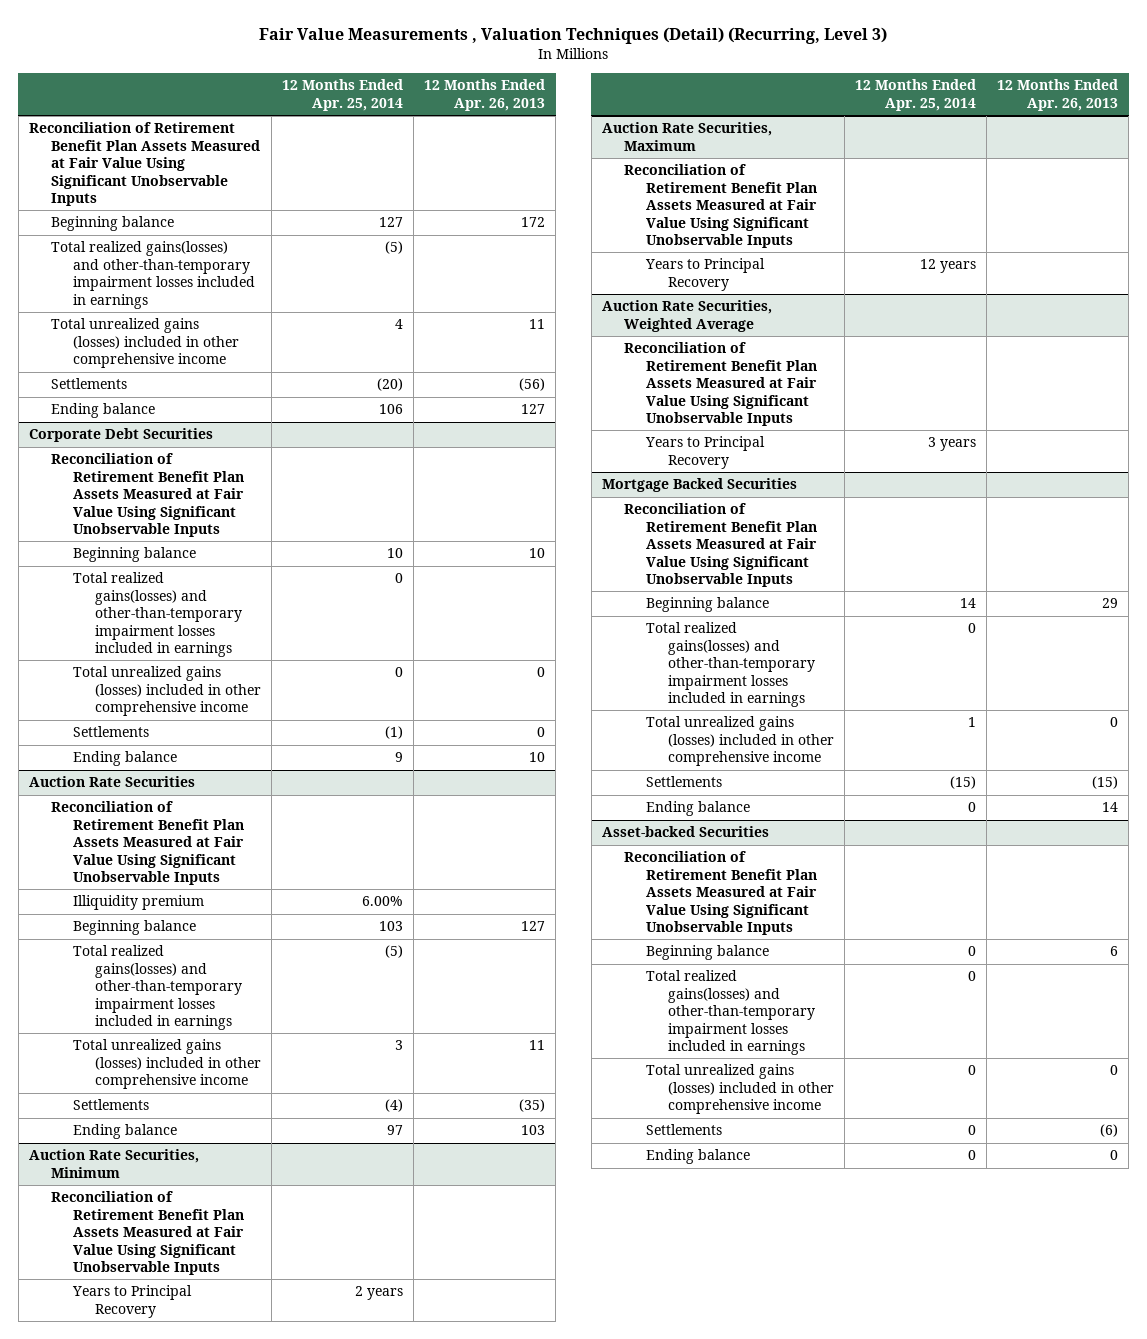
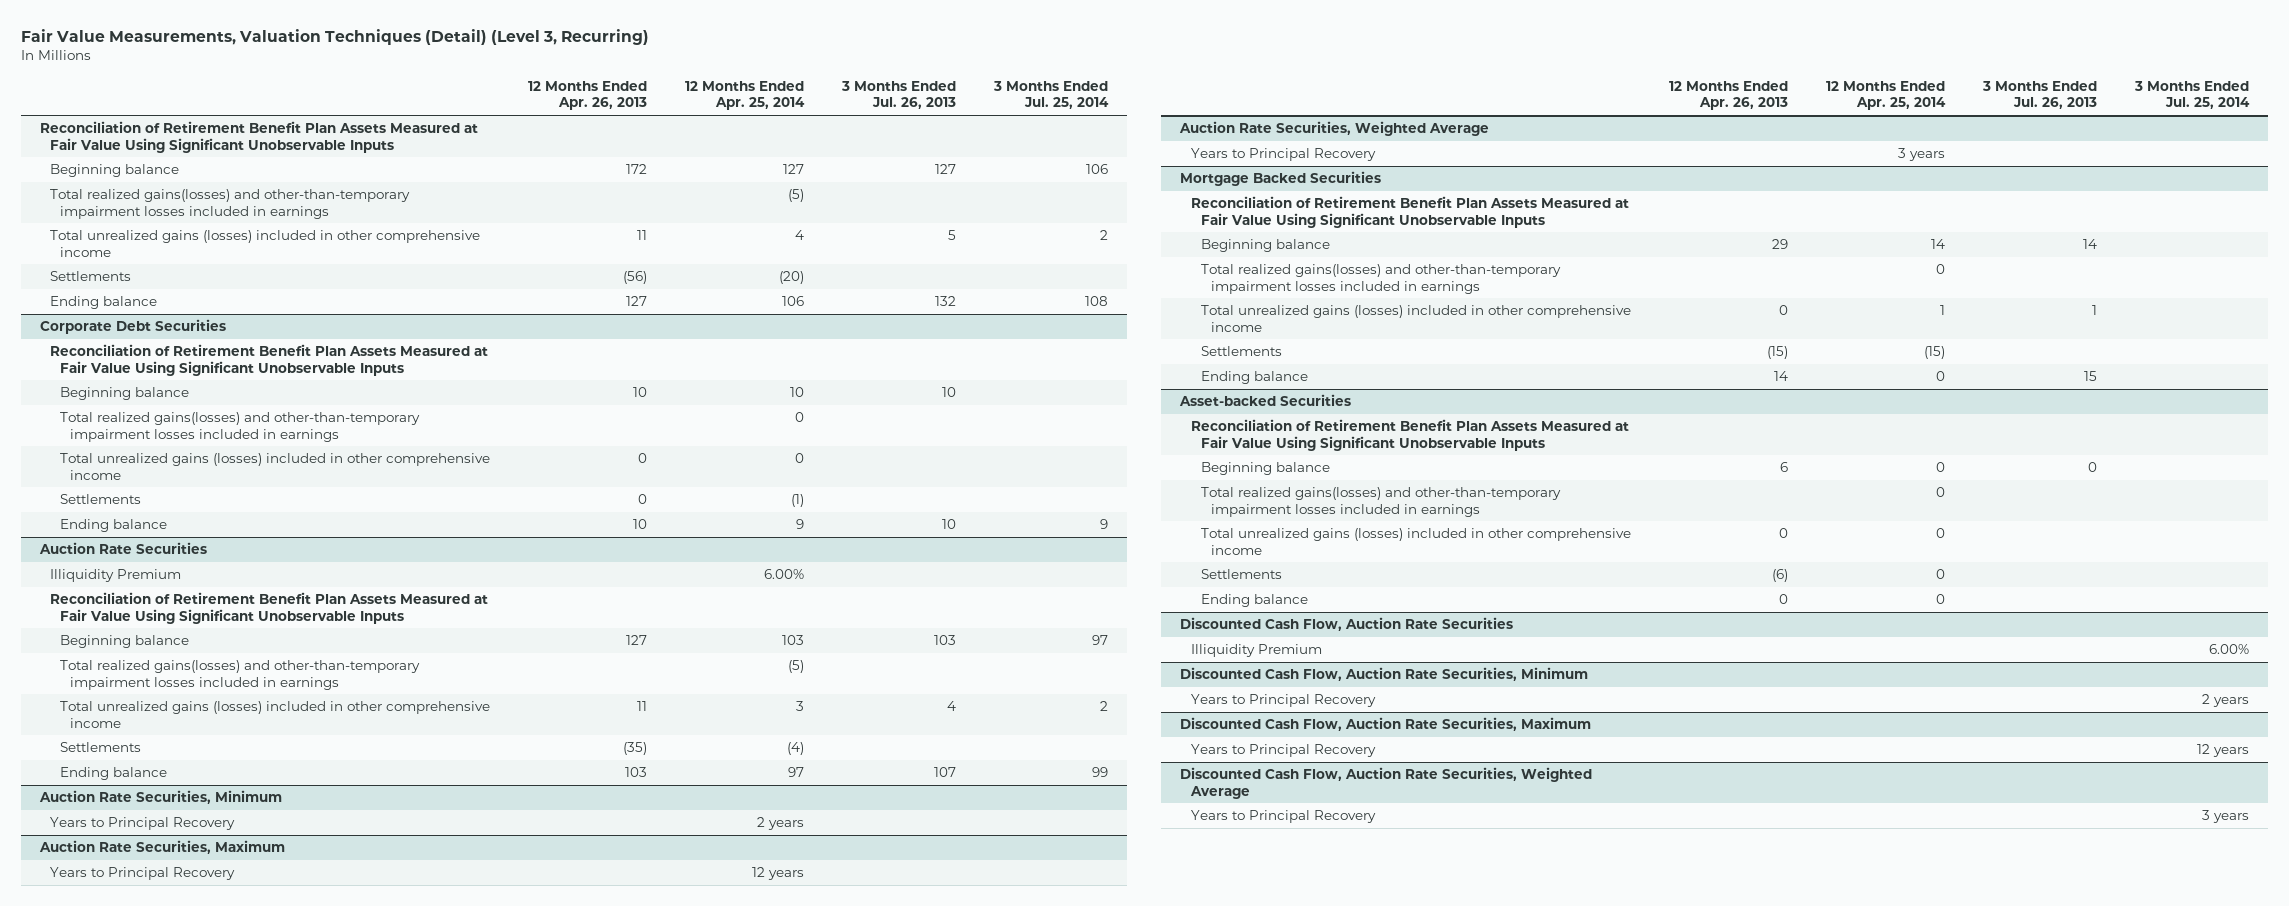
[259,26,888,44] Fair Value Measurements , Valuation Techniques (Detail) (Recurring, Level 3) -> [20,28,649,45] Fair Value Measurements, Valuation Techniques (Detail) (Level 3, Recurring)
none -> [841,80,957,110] 3 Months Ended Jul. 26, 2013
none -> [993,80,1110,110] 3 Months Ended Jul. 25, 2014
none -> [49,569,181,583] Illiquidity Premium
[73,895,205,911] Illiquidity premium -> none
[50,1191,245,1276] Reconciliation of Retirement Benefit Plan Assets Measured at Fair Value Using Significant Unobservable Inputs -> none
[623,164,818,249] Reconciliation of Retirement Benefit Plan Assets Measured at Fair Value Using Significant Unobservable Inputs -> none
[623,342,818,427] Reconciliation of Retirement Benefit Plan Assets Measured at Fair Value Using Significant Unobservable Inputs -> none
none -> [1180,617,1514,632] Discounted Cash Flow, Auction Rate Securities
none -> [1190,644,1322,658] Illiquidity Premium
none -> [1180,667,1589,682] Discounted Cash Flow, Auction Rate Securities, Minimum
none -> [1190,694,1376,708] Years to Principal Recovery
none -> [1180,717,1592,732] Discounted Cash Flow, Auction Rate Securities, Maximum
none -> [1190,744,1376,758] Years to Principal Recovery
none -> [1180,767,1593,799] Discounted Cash Flow, Auction Rate Securities, Weighted Average
none -> [1190,810,1376,824] Years to Principal Recovery

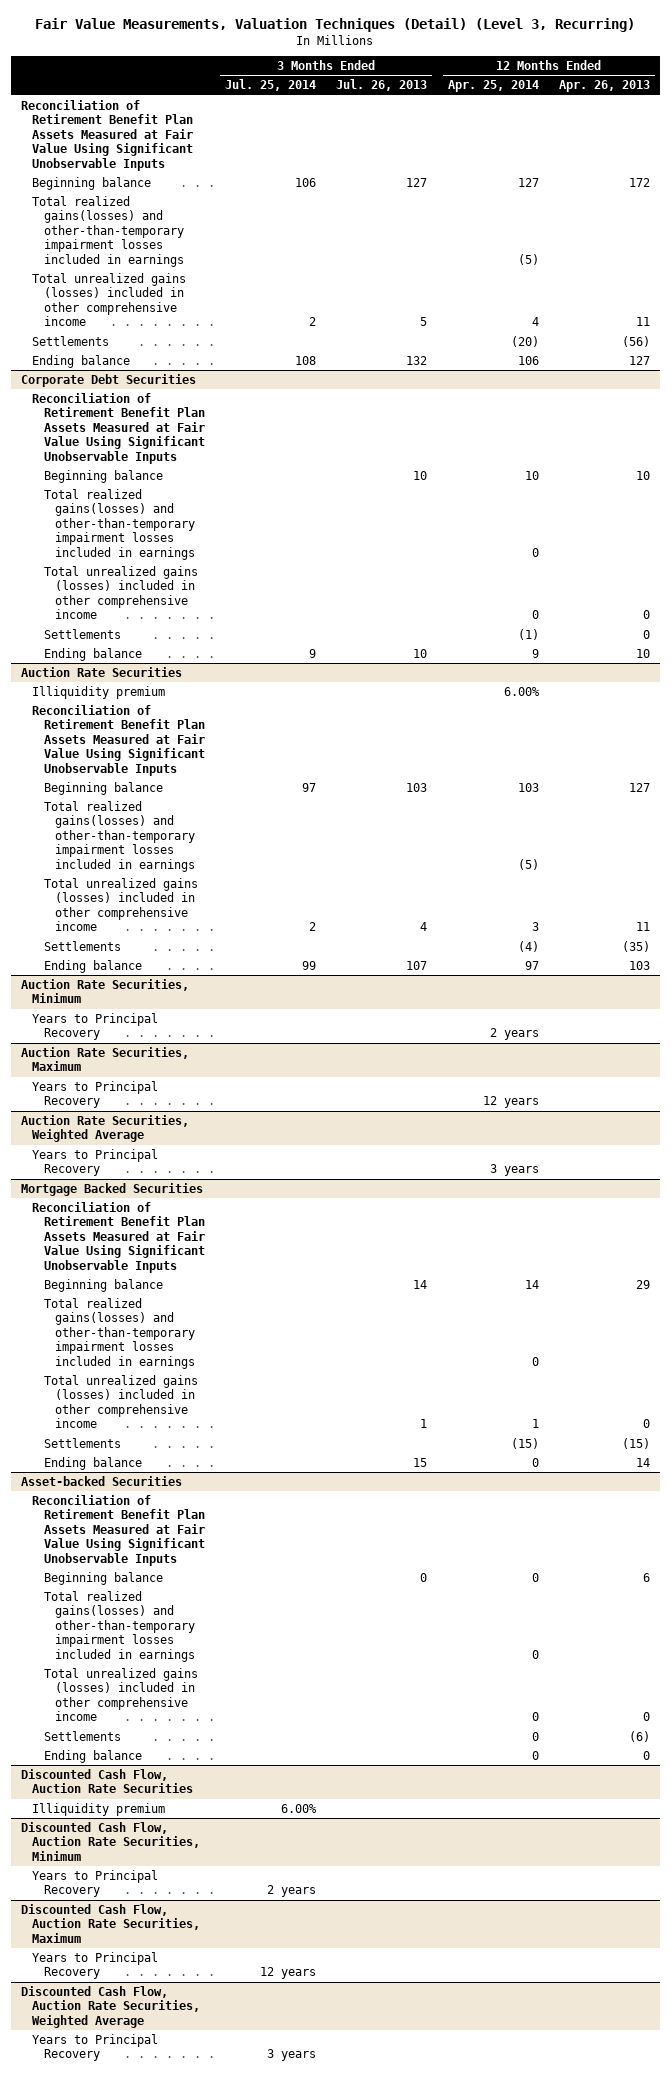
[49,569,181,583] Illiquidity Premium -> [32,685,166,699] Illiquidity premium
[1190,644,1322,658] Illiquidity Premium -> [32,1802,166,1816] Illiquidity premium

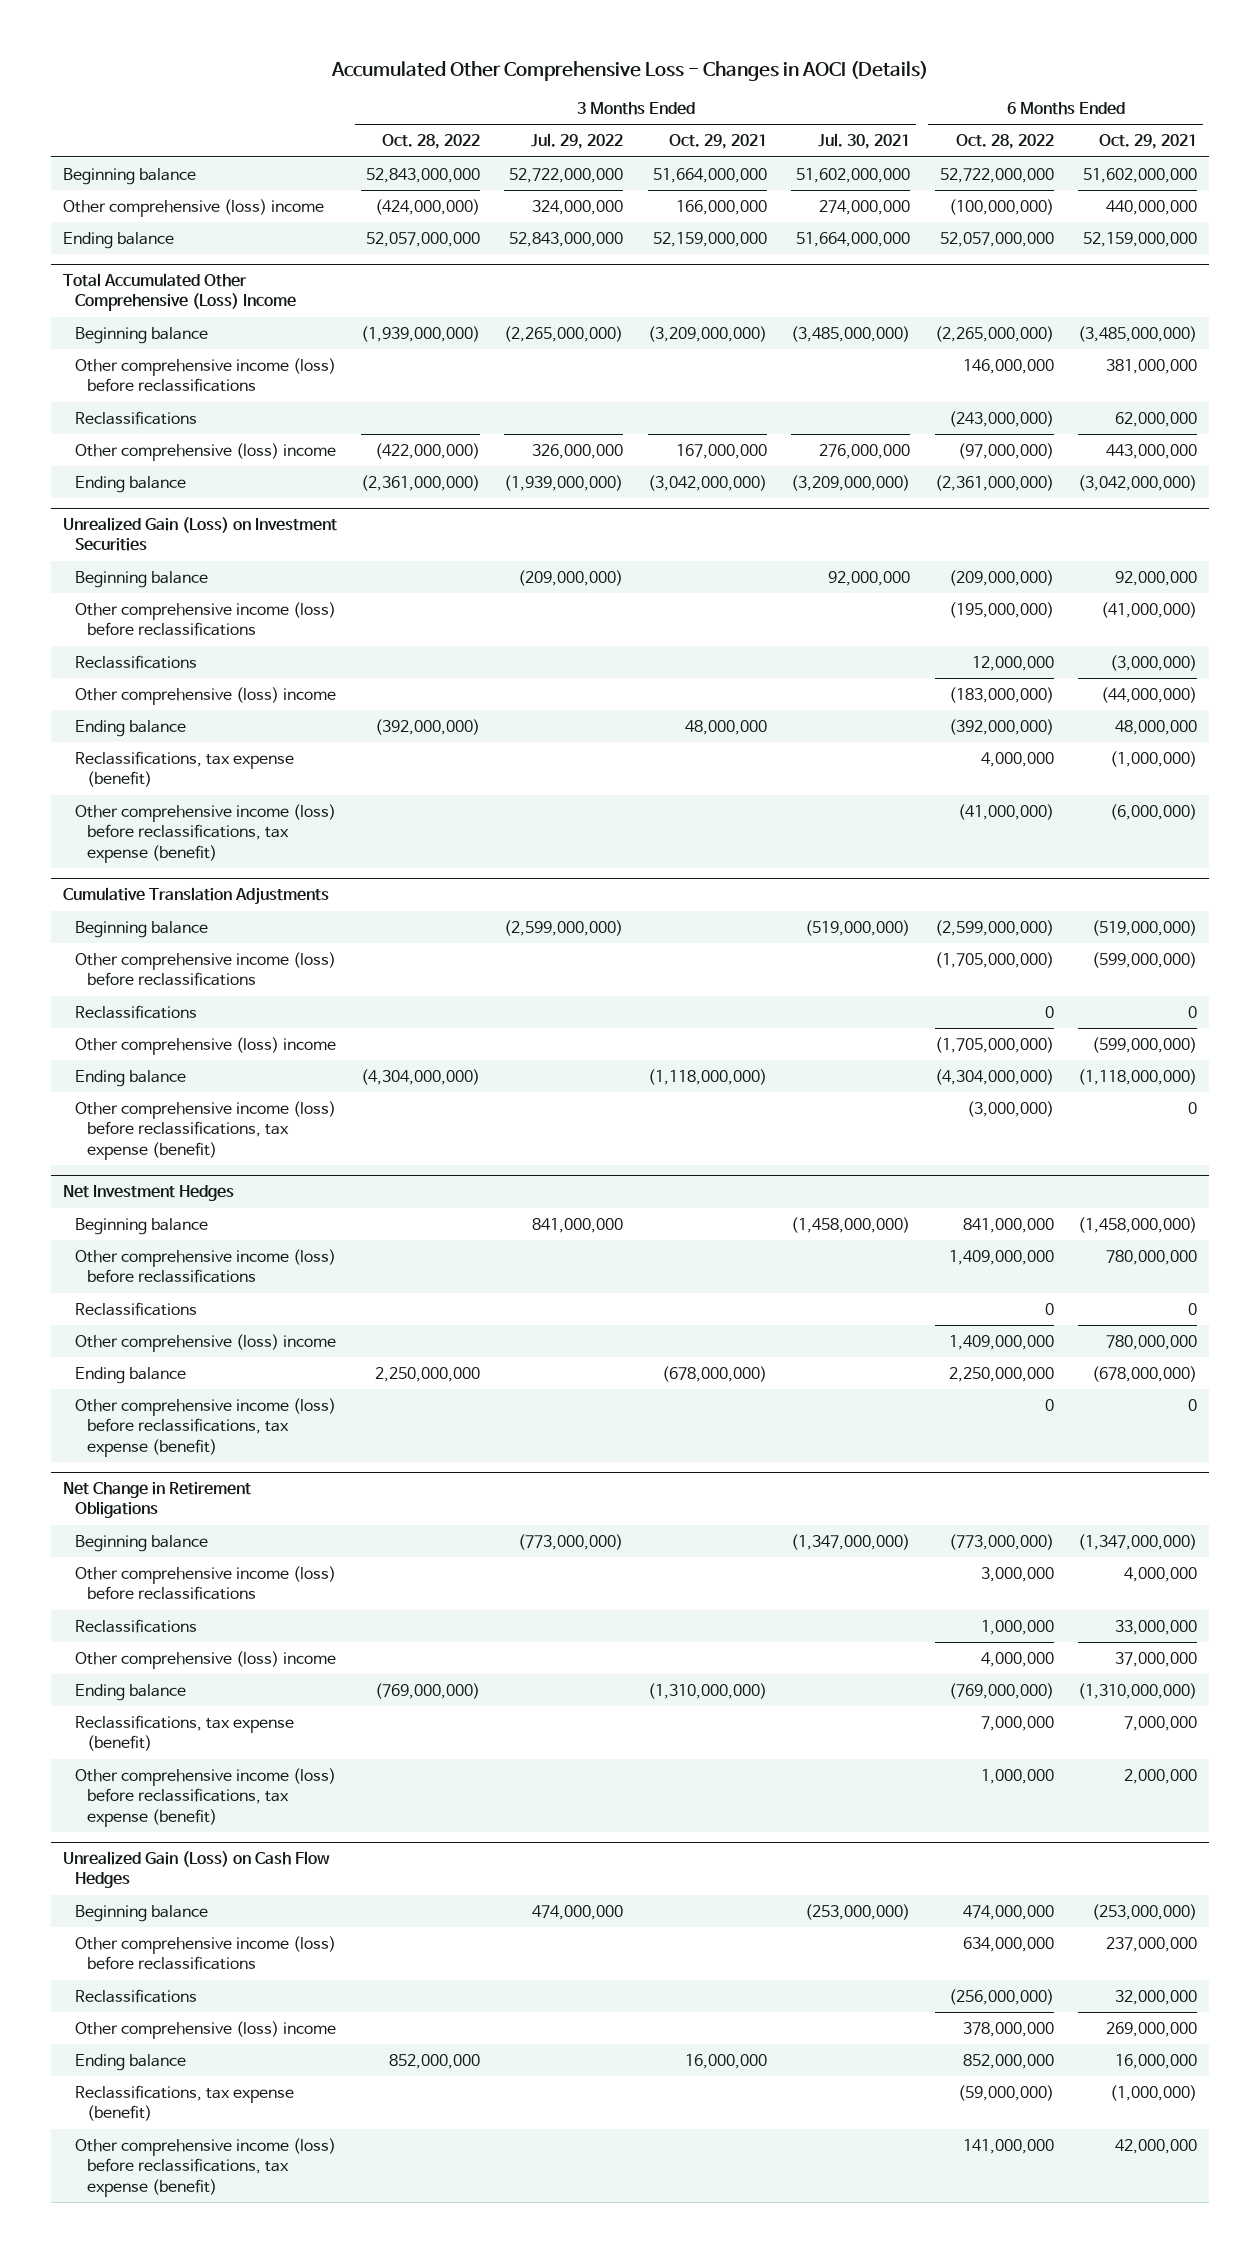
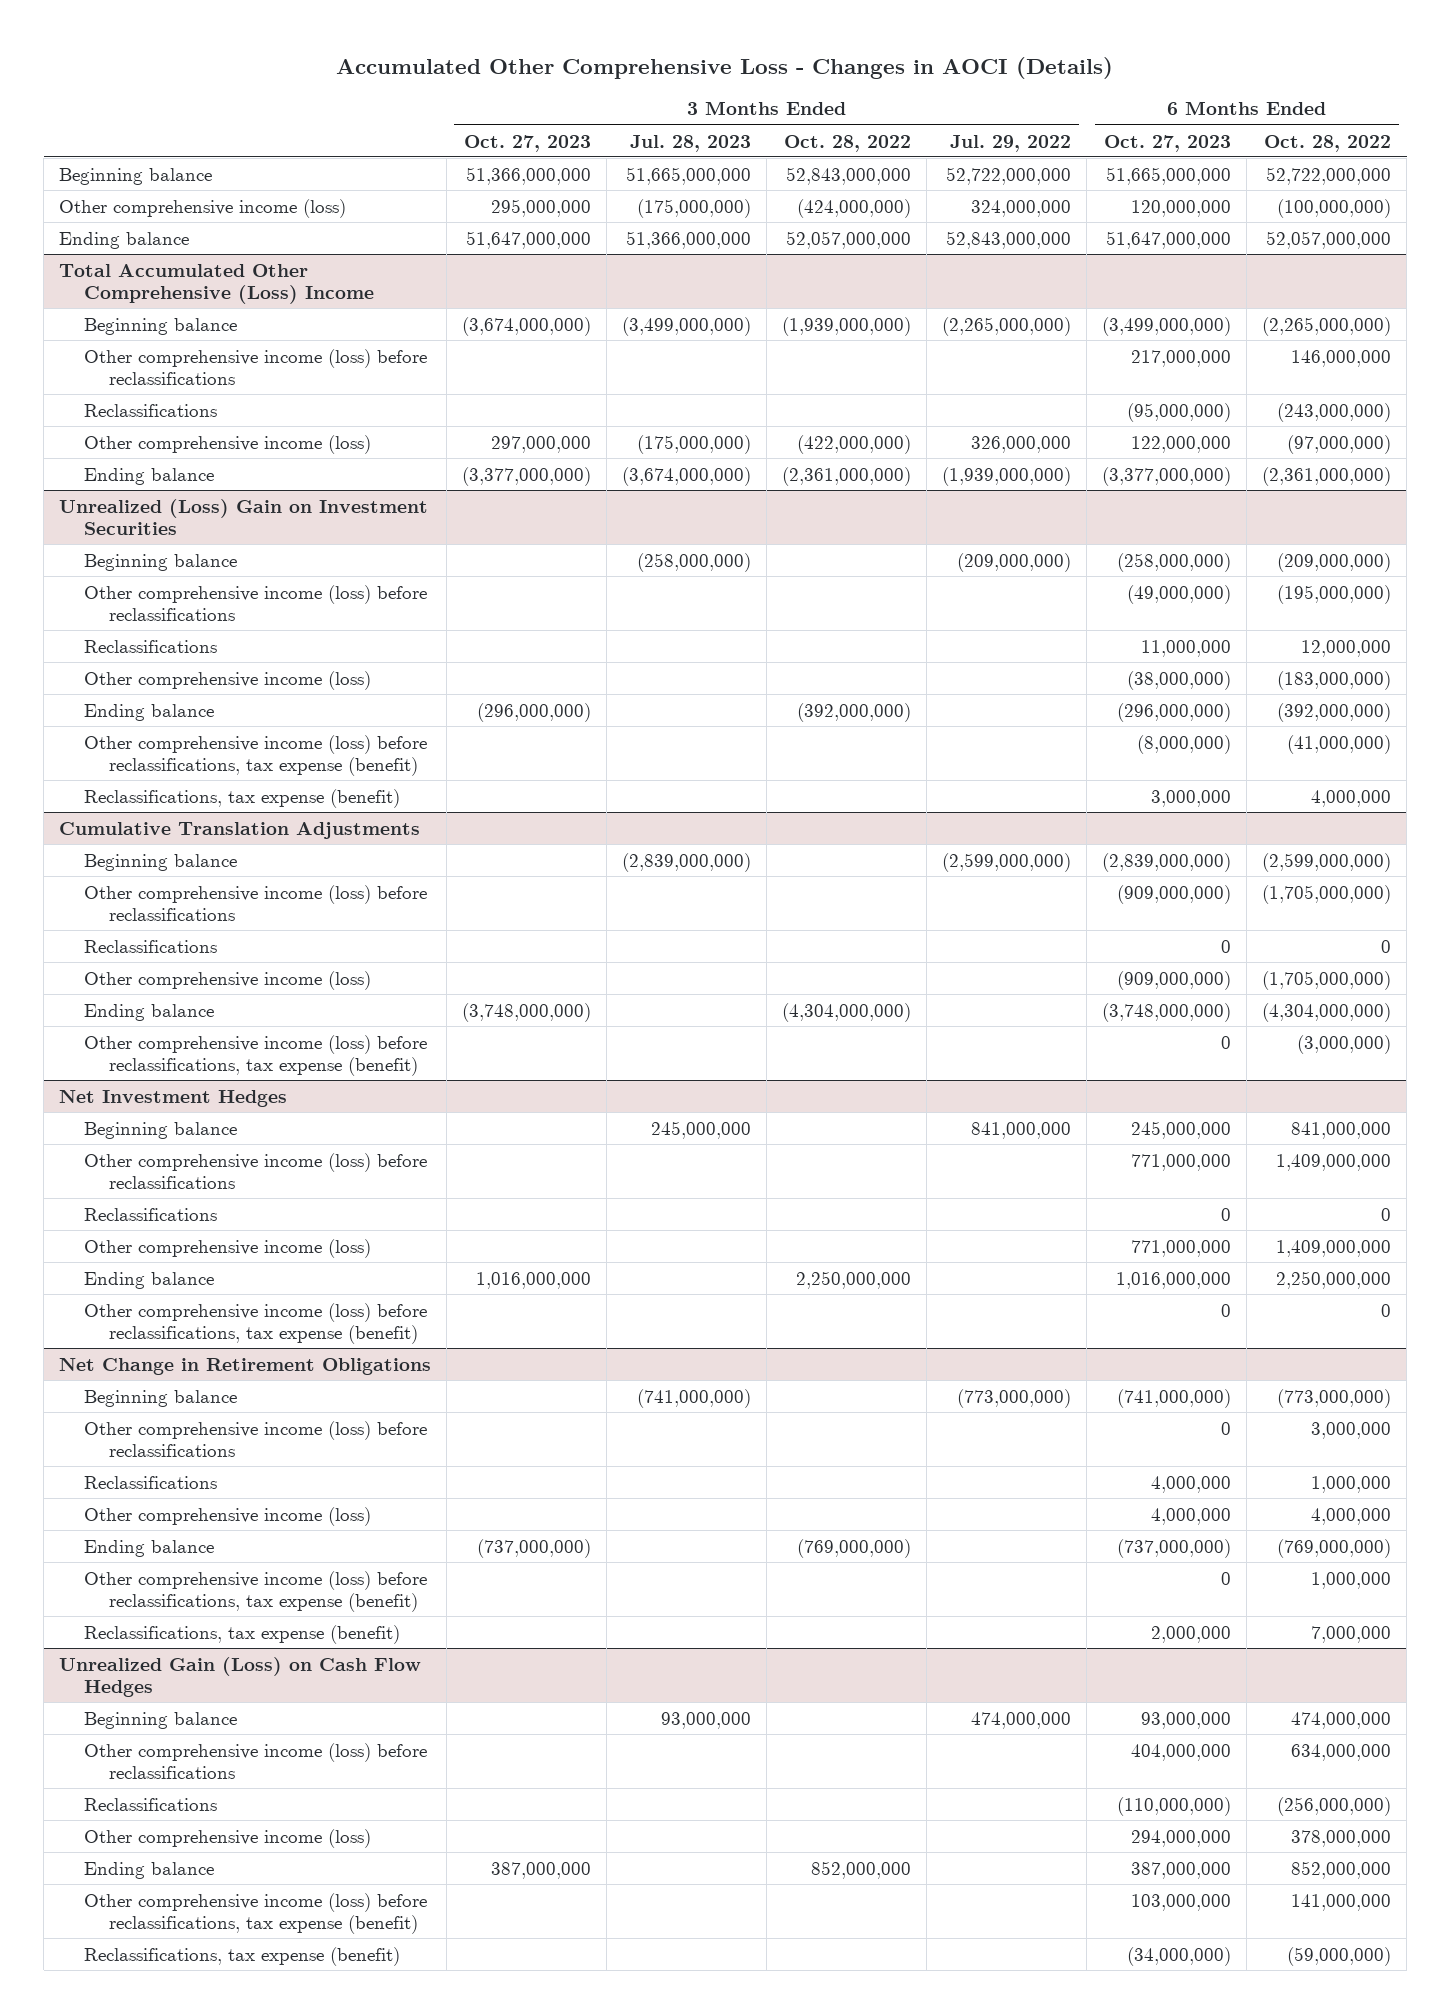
[668,134,767,150] Oct. 29, 2021 -> none
[818,133,911,150] Jul. 30, 2021 -> none
[1098,134,1197,150] Oct. 29, 2021 -> none
none -> [464,134,592,152] Oct. 27, 2023
none -> [630,134,752,152] Jul. 28, 2023
none -> [1104,134,1232,152] Oct. 27, 2023
[62,199,324,218] Other comprehensive (loss) income -> [59,198,347,218] Other comprehensive income (loss)
[74,443,336,462] Other comprehensive (loss) income -> [84,434,372,454] Other comprehensive income (loss)
[62,517,337,552] Unrealized Gain (Loss) on Investment Securities -> [59,498,429,535] Unrealized (Loss) Gain on Investment Securities
[74,687,336,706] Other comprehensive (loss) income -> [84,670,372,690] Other comprehensive income (loss)
[74,751,294,788] Reclassifications, tax expense (benefit) -> none
none -> [84,788,401,808] Reclassifications, tax expense (benefit)
[74,1037,336,1056] Other comprehensive (loss) income -> [84,970,372,990] Other comprehensive income (loss)
[74,1334,336,1353] Other comprehensive (loss) income -> [84,1238,372,1258] Other comprehensive income (loss)
[74,1651,336,1670] Other comprehensive (loss) income -> [84,1506,372,1526] Other comprehensive income (loss)
[74,1715,294,1752] Reclassifications, tax expense (benefit) -> [84,1624,401,1644] Reclassifications, tax expense (benefit)
[74,2021,336,2040] Other comprehensive (loss) income -> [84,1828,372,1848] Other comprehensive income (loss)
[74,2085,294,2122] Reclassifications, tax expense (benefit) -> [84,1946,401,1966] Reclassifications, tax expense (benefit)

